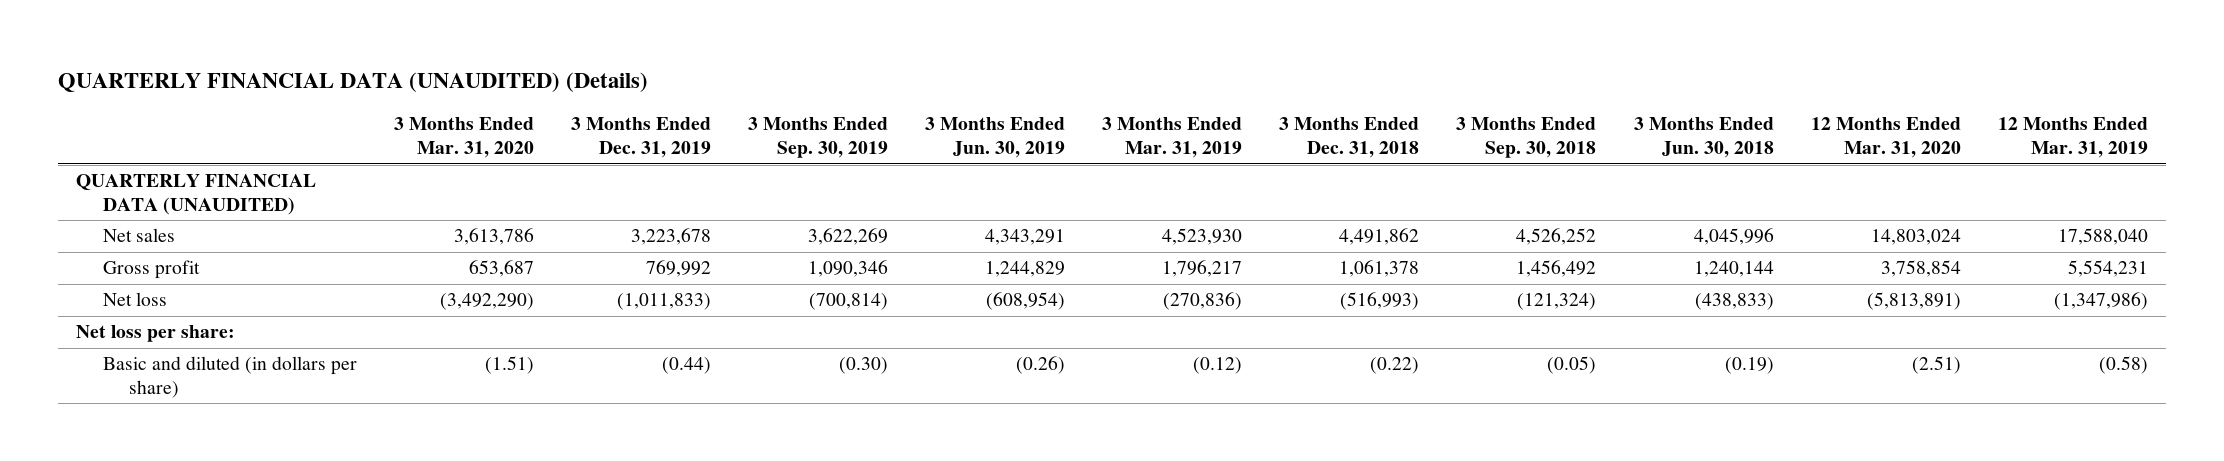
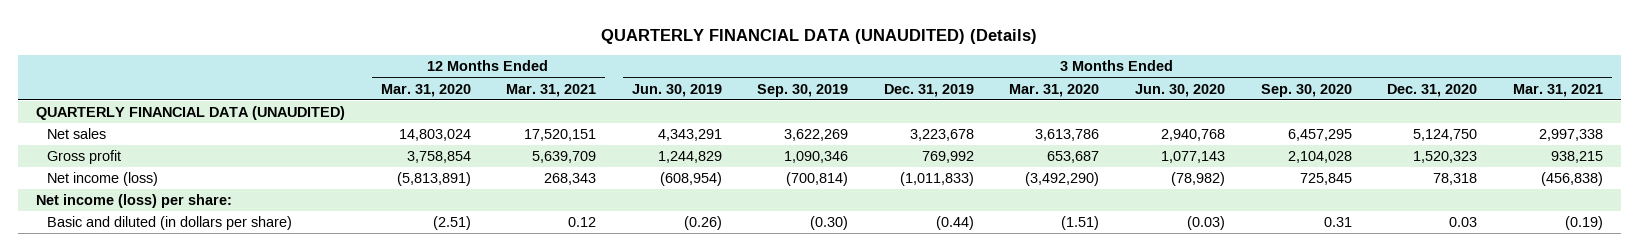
[1102,117,1243,159] 3 Months Ended Mar. 31, 2019 -> none
[1279,117,1420,159] 3 Months Ended Dec. 31, 2018 -> none
[1456,117,1597,159] 3 Months Ended Sep. 30, 2018 -> none
[1633,117,1774,159] 3 Months Ended Jun. 30, 2018 -> none
[1997,117,2148,159] 12 Months Ended Mar. 31, 2019 -> none
none -> [506,83,597,97] Mar. 31, 2021
none -> [1135,83,1226,97] Jun. 30, 2020
none -> [1260,83,1352,97] Sep. 30, 2020
none -> [1387,83,1478,97] Dec. 31, 2020
none -> [1512,83,1603,97] Mar. 31, 2021
[102,292,167,307] Net loss -> [46,172,158,187] Net income (loss)
[76,325,236,343] Net loss per share: -> [36,194,233,209] Net income (loss) per share:

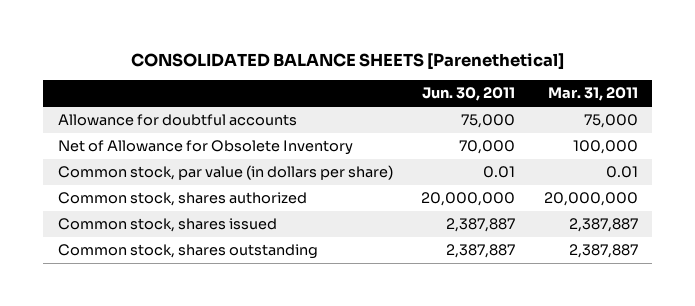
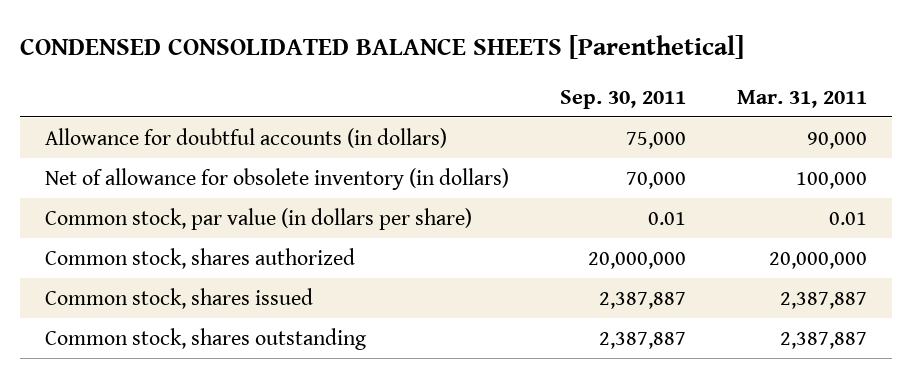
[130,52,564,70] CONSOLIDATED BALANCE SHEETS [Parenethetical] -> [20,34,745,59] CONDENSED CONSOLIDATED BALANCE SHEETS [Parenthetical]
[422,87,516,102] Jun. 30, 2011 -> none
none -> [559,89,686,109] Sep. 30, 2011
[57,114,297,127] Allowance for doubtful accounts -> [45,127,448,148] Allowance for doubtful accounts (in dollars)
[583,114,638,129] 75,000 -> [806,131,867,149] 90,000
[57,140,353,156] Net of Allowance for Obsolete Inventory -> [45,167,510,190] Net of allowance for obsolete inventory (in dollars)

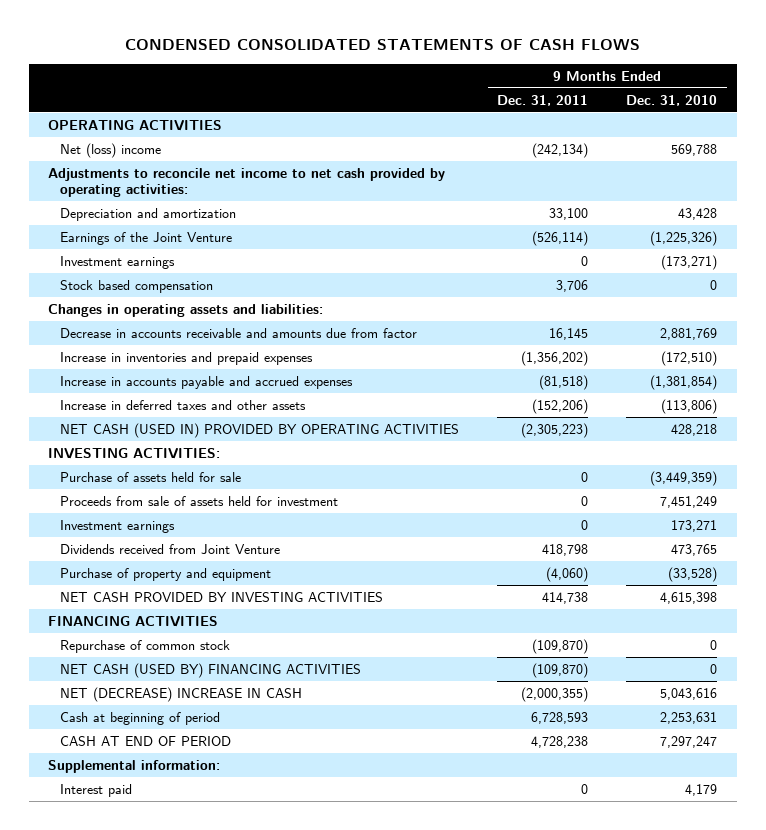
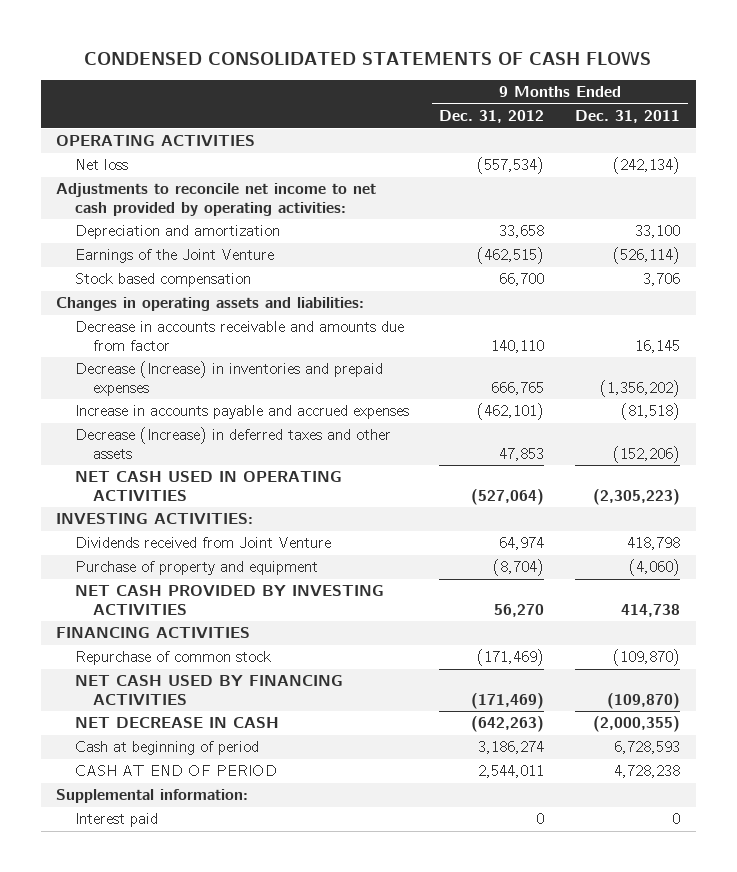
[626,94,718,106] Dec. 31, 2010 -> none
none -> [439,110,545,124] Dec. 31, 2012
[60,142,162,158] Net (loss) income -> [74,159,128,171] Net loss
[60,255,176,269] Investment earnings -> none
[60,351,314,365] Increase in inventories and prepaid expenses -> [74,361,383,396] Decrease (Increase) in inventories and prepaid expenses
[60,399,307,410] Increase in deferred taxes and other assets -> [74,427,391,459] Decrease (Increase) in deferred taxes and other assets
[60,422,460,438] NET CASH (USED IN) PROVIDED BY OPERATING ACTIVITIES -> [74,471,342,501] NET CASH USED IN OPERATING ACTIVITIES
[60,471,242,482] Purchase of assets held for sale -> none
[60,495,339,506] Proceeds from sale of assets held for investment -> none
[60,519,176,533] Investment earnings -> none
[60,662,362,678] NET CASH (USED BY) FINANCING ACTIVITIES -> [74,675,343,705] NET CASH USED BY FINANCING ACTIVITIES
[60,686,303,702] NET (DECREASE) INCREASE IN CASH -> [74,717,279,729] NET DECREASE IN CASH

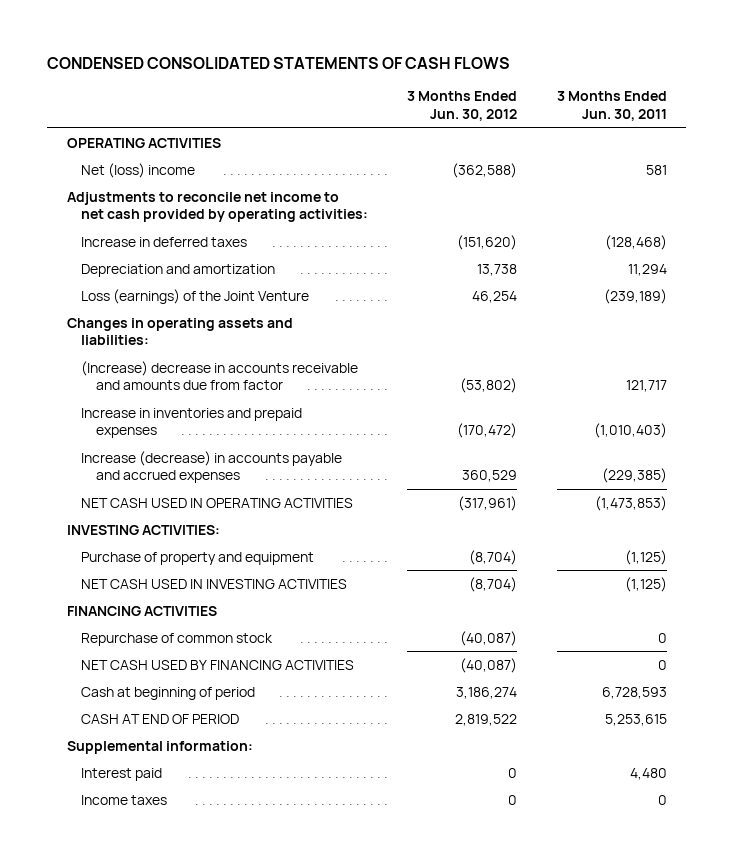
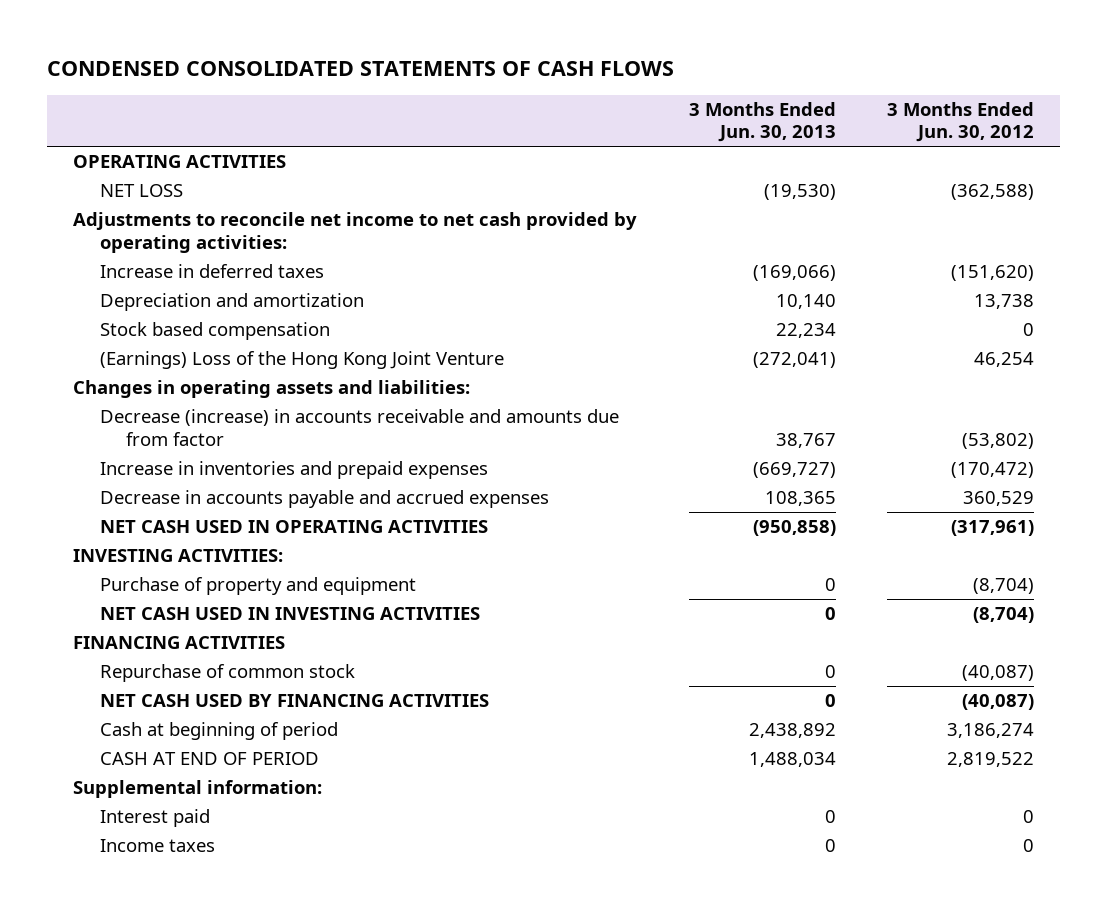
[556,91,667,122] 3 Months Ended Jun. 30, 2011 -> none
none -> [688,101,836,143] 3 Months Ended Jun. 30, 2013
[81,162,196,178] Net (loss) income -> [99,184,183,198] NET LOSS
none -> [99,322,330,341] Stock based compensation
[81,288,310,304] Loss (earnings) of the Joint Venture -> [99,351,504,370] (Earnings) Loss of the Hong Kong Joint Venture
[81,360,359,391] (Increase) decrease in accounts receivable and amounts due from factor -> [99,409,619,446] Decrease (increase) in accounts receivable and amounts due from factor
[81,450,343,484] Increase (decrease) in accounts payable and accrued expenses -> [99,490,549,509] Decrease in accounts payable and accrued expenses

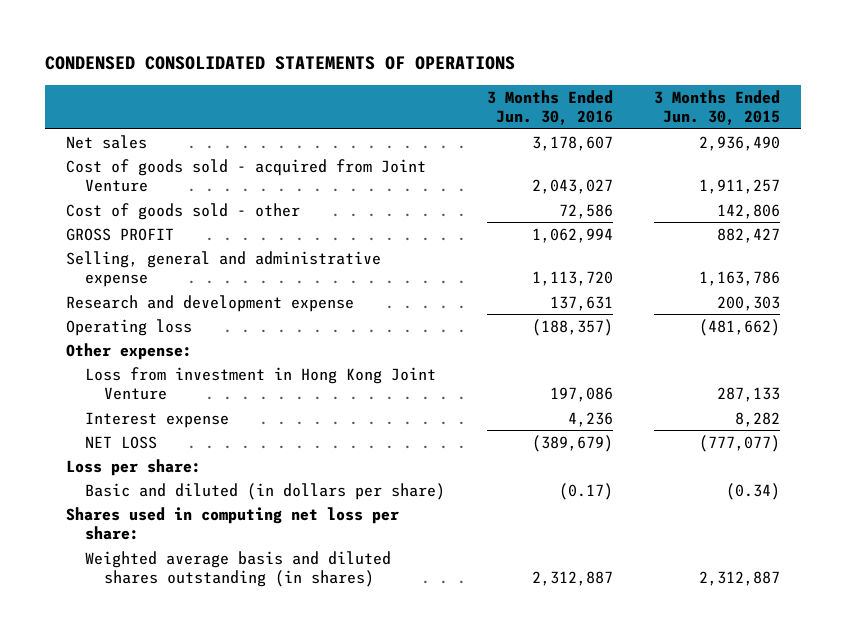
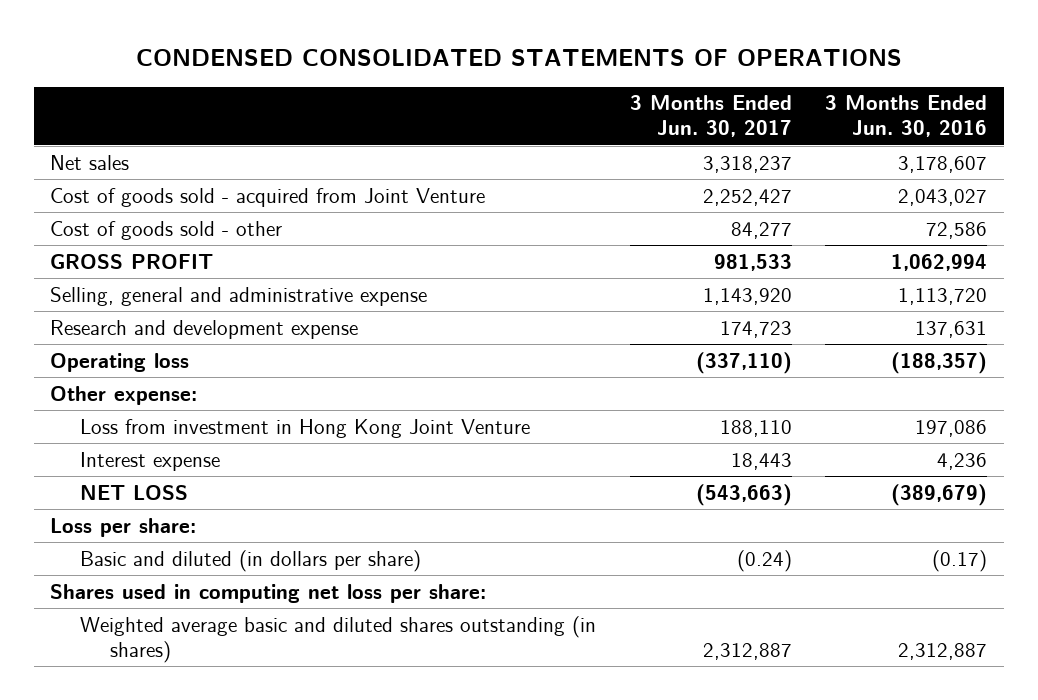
[654,89,781,126] 3 Months Ended Jun. 30, 2015 -> none
none -> [629,95,792,138] 3 Months Ended Jun. 30, 2017
[84,550,391,588] Weighted average basis and diluted shares outstanding (in shares) -> [80,615,597,663] Weighted average basic and diluted shares outstanding (in shares)

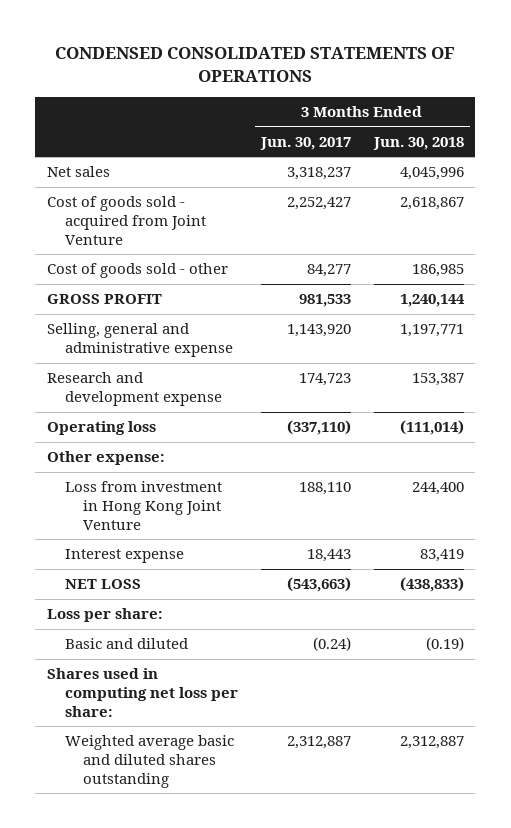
[825,95,988,138] 3 Months Ended Jun. 30, 2016 -> none
none -> [372,136,464,150] Jun. 30, 2018
[80,549,422,572] Basic and diluted (in dollars per share) -> [65,638,189,650] Basic and diluted
[80,615,597,663] Weighted average basic and diluted shares outstanding (in shares) -> [65,735,235,788] Weighted average basic and diluted shares outstanding

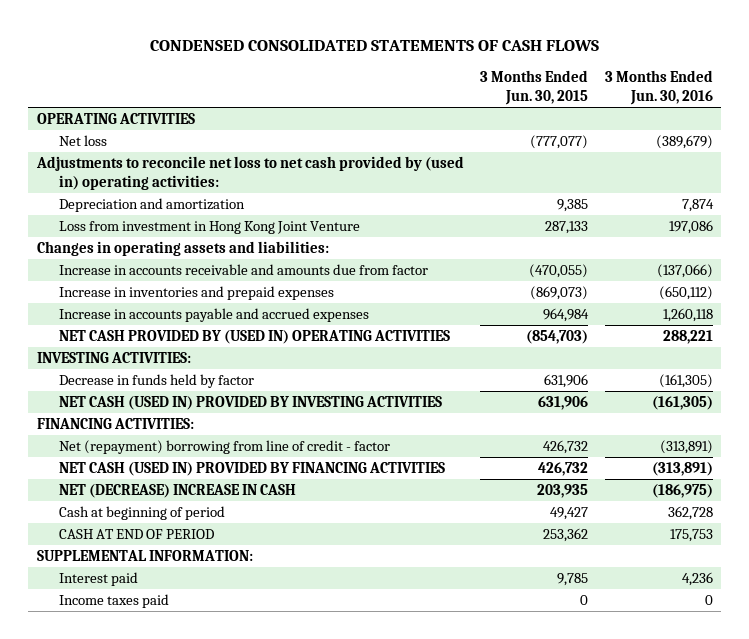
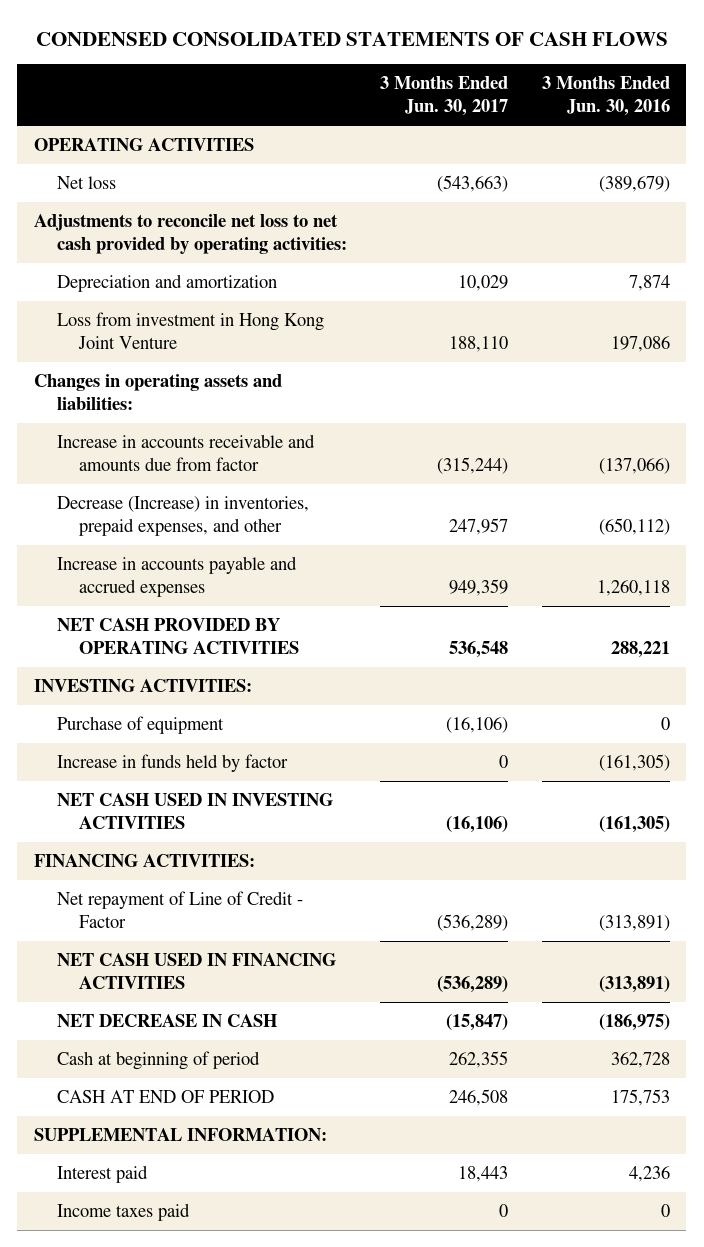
[480,70,589,105] 3 Months Ended Jun. 30, 2015 -> none
none -> [380,76,509,117] 3 Months Ended Jun. 30, 2017
[35,156,464,190] Adjustments to reconcile net loss to net cash provided by (used in) operating activities: -> [34,213,347,255] Adjustments to reconcile net loss to net cash provided by operating activities:
[58,286,334,301] Increase in inventories and prepaid expenses -> [56,495,309,537] Decrease (Increase) in inventories, prepaid expenses, and other
[58,330,450,345] NET CASH PROVIDED BY (USED IN) OPERATING ACTIVITIES -> [56,617,300,655] NET CASH PROVIDED BY OPERATING ACTIVITIES
none -> [56,715,224,734] Purchase of equipment
[58,374,254,389] Decrease in funds held by factor -> [56,753,288,772] Increase in funds held by factor
[58,396,442,411] NET CASH (USED IN) PROVIDED BY INVESTING ACTIVITIES -> [56,792,333,830] NET CASH USED IN INVESTING ACTIVITIES
[58,440,390,455] Net (repayment) borrowing from line of credit - factor -> [56,890,303,929] Net repayment of Line of Credit - Factor
[58,462,445,477] NET CASH (USED IN) PROVIDED BY FINANCING ACTIVITIES -> [56,952,336,990] NET CASH USED IN FINANCING ACTIVITIES
[58,484,296,499] NET (DECREASE) INCREASE IN CASH -> [56,1013,278,1027] NET DECREASE IN CASH

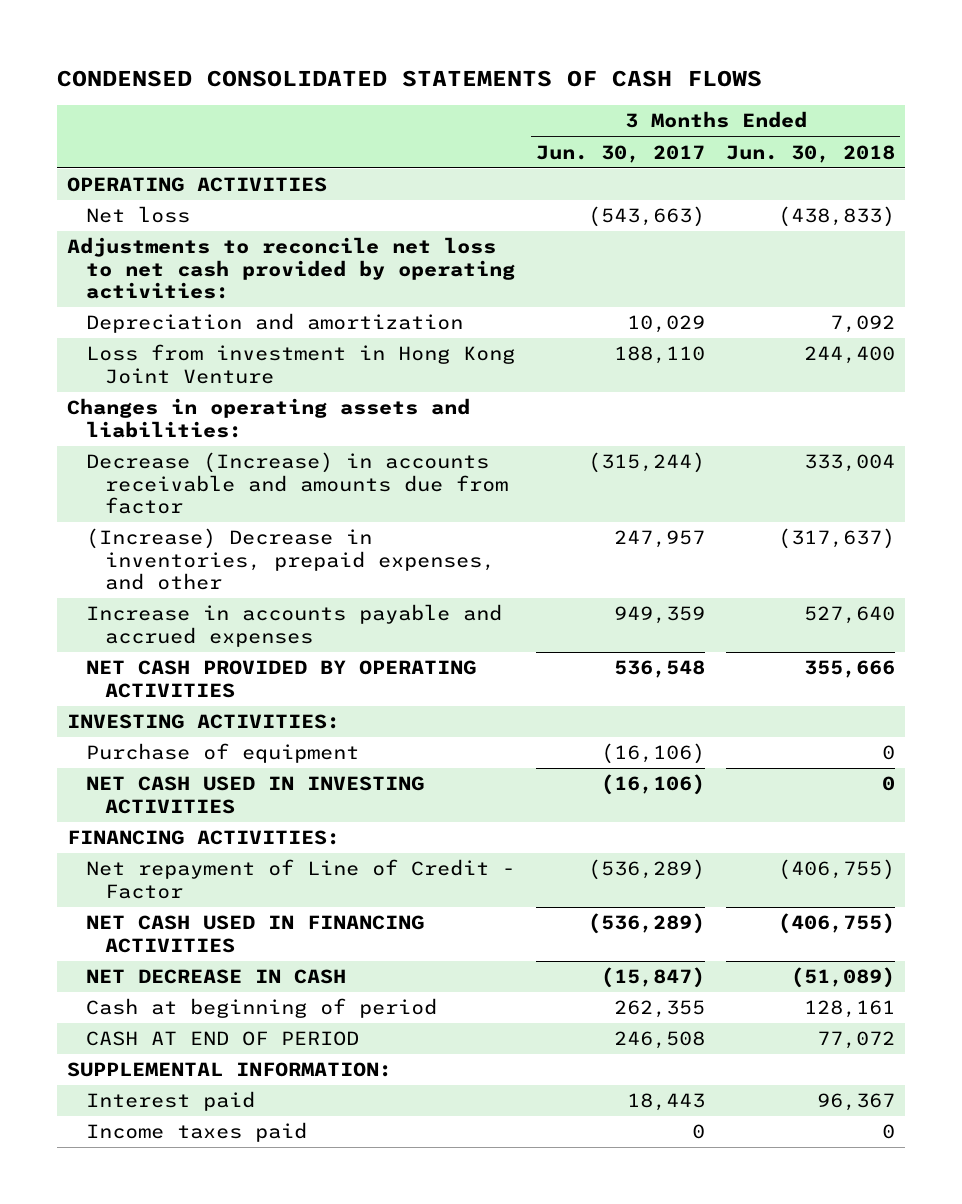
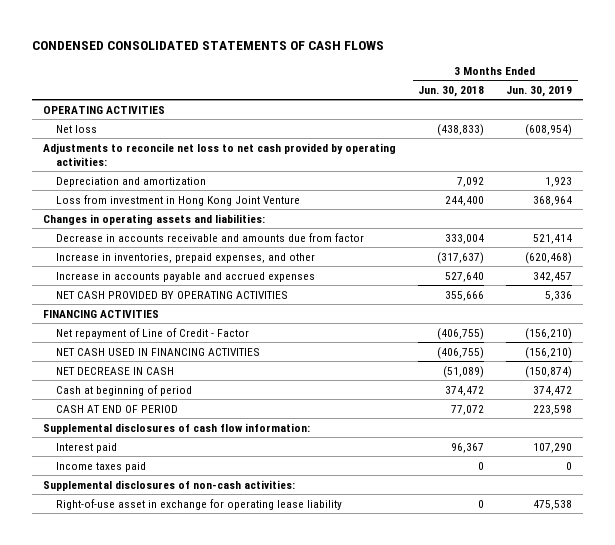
[536,144,706,163] Jun. 30, 2017 -> none
none -> [506,85,573,97] Jun. 30, 2019
[86,452,509,515] Decrease (Increase) in accounts receivable and amounts due from factor -> [56,232,365,242] Decrease in accounts receivable and amounts due from factor
[86,528,496,591] (Increase) Decrease in inventories, prepaid expenses, and other -> [56,252,316,263] Increase in inventories, prepaid expenses, and other
[67,714,341,730] INVESTING ACTIVITIES: -> none
[86,743,360,764] Purchase of equipment -> none
[86,776,425,814] NET CASH USED IN INVESTING ACTIVITIES -> none
[67,830,341,846] FINANCING ACTIVITIES: -> [43,309,160,318] FINANCING ACTIVITIES
[804,1000,896,1019] 128,161 -> [445,385,485,396] 374,472
[67,1062,393,1078] SUPPLEMENTAL INFORMATION: -> [43,422,311,434] Supplemental disclosures of cash flow information:
none -> [43,479,296,491] Supplemental disclosures of non-cash activities:
none -> [56,498,343,510] Right-of-use asset in exchange for operating lease liability

